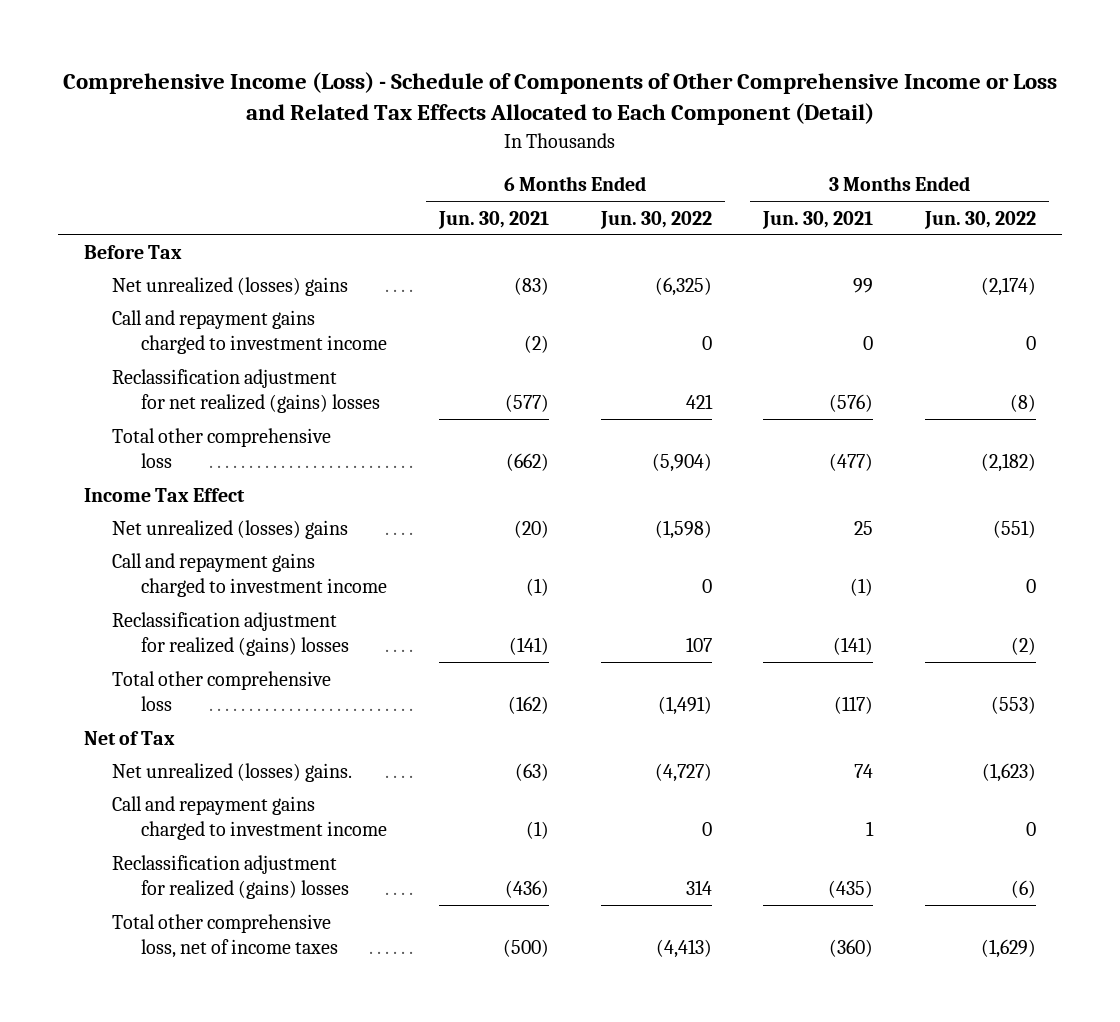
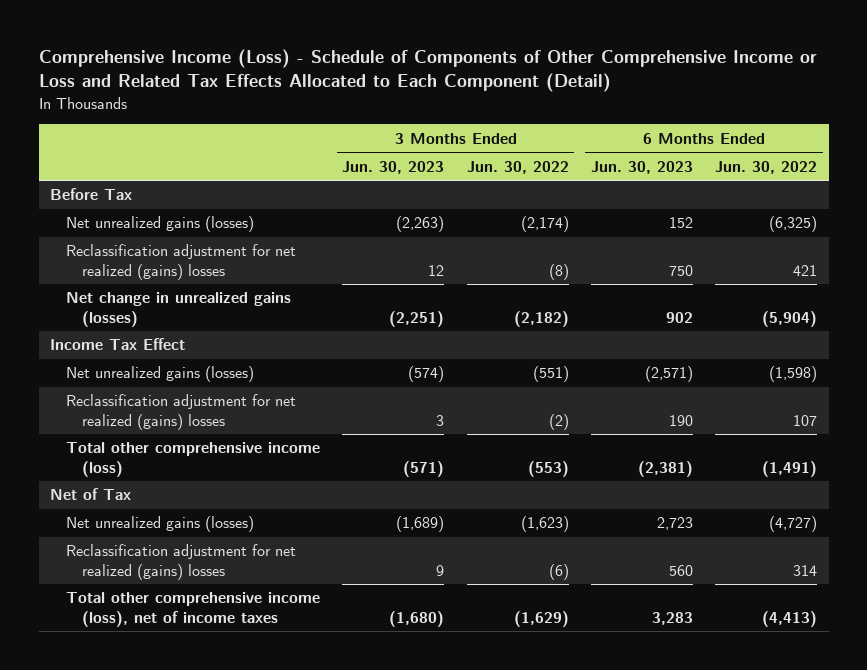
[437,210,549,229] Jun. 30, 2021 -> none
[762,210,874,229] Jun. 30, 2021 -> none
none -> [342,160,445,174] Jun. 30, 2023
none -> [591,160,694,174] Jun. 30, 2023
[112,309,388,355] Call and repayment gains charged to investment income -> none
[112,276,349,296] Net unrealized (losses) gains -> [66,216,255,233] Net unrealized gains (losses)
[112,427,332,469] Total other comprehensive loss -> [66,292,292,327] Net change in unrealized gains (losses)
[112,552,388,598] Call and repayment gains charged to investment income -> none
[112,519,349,539] Net unrealized (losses) gains -> [66,366,255,383] Net unrealized gains (losses)
[112,611,350,657] Reclassification adjustment for realized (gains) losses -> [66,394,297,430] Reclassification adjustment for net realized (gains) losses
[112,670,332,712] Total other comprehensive loss -> [66,442,321,477] Total other comprehensive income (loss)
[112,795,388,841] Call and repayment gains charged to investment income -> none
[112,762,353,782] Net unrealized (losses) gains. -> [66,516,255,533] Net unrealized gains (losses)
[112,854,350,900] Reclassification adjustment for realized (gains) losses -> [66,544,297,580] Reclassification adjustment for net realized (gains) losses
[112,913,339,959] Total other comprehensive loss, net of income taxes -> [66,592,321,627] Total other comprehensive income (loss), net of income taxes

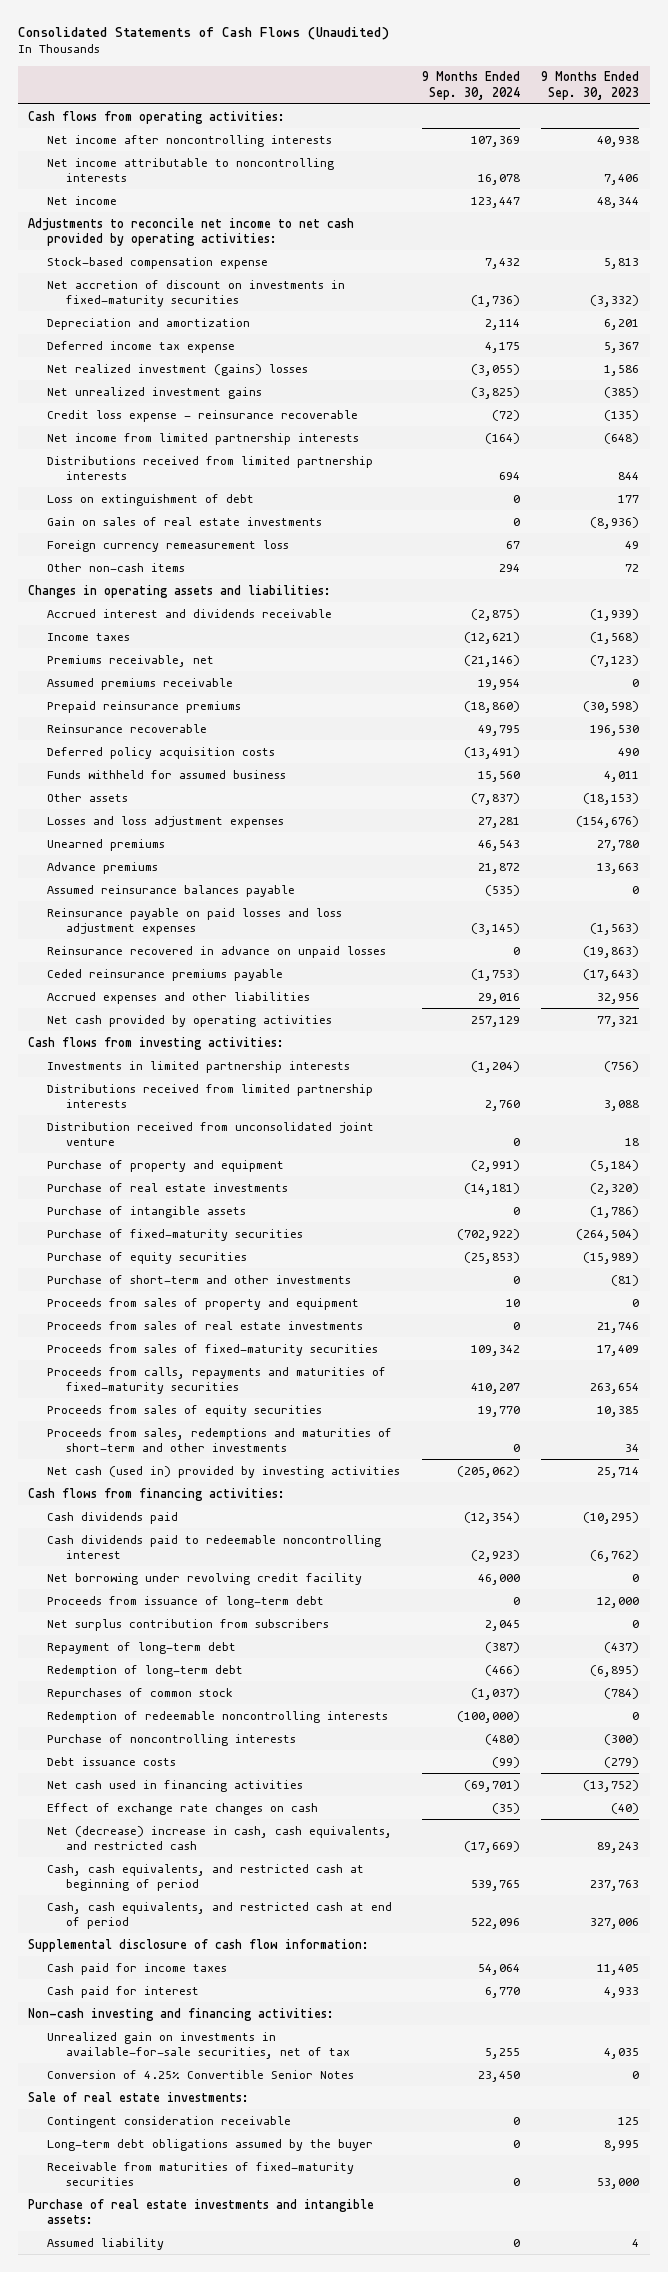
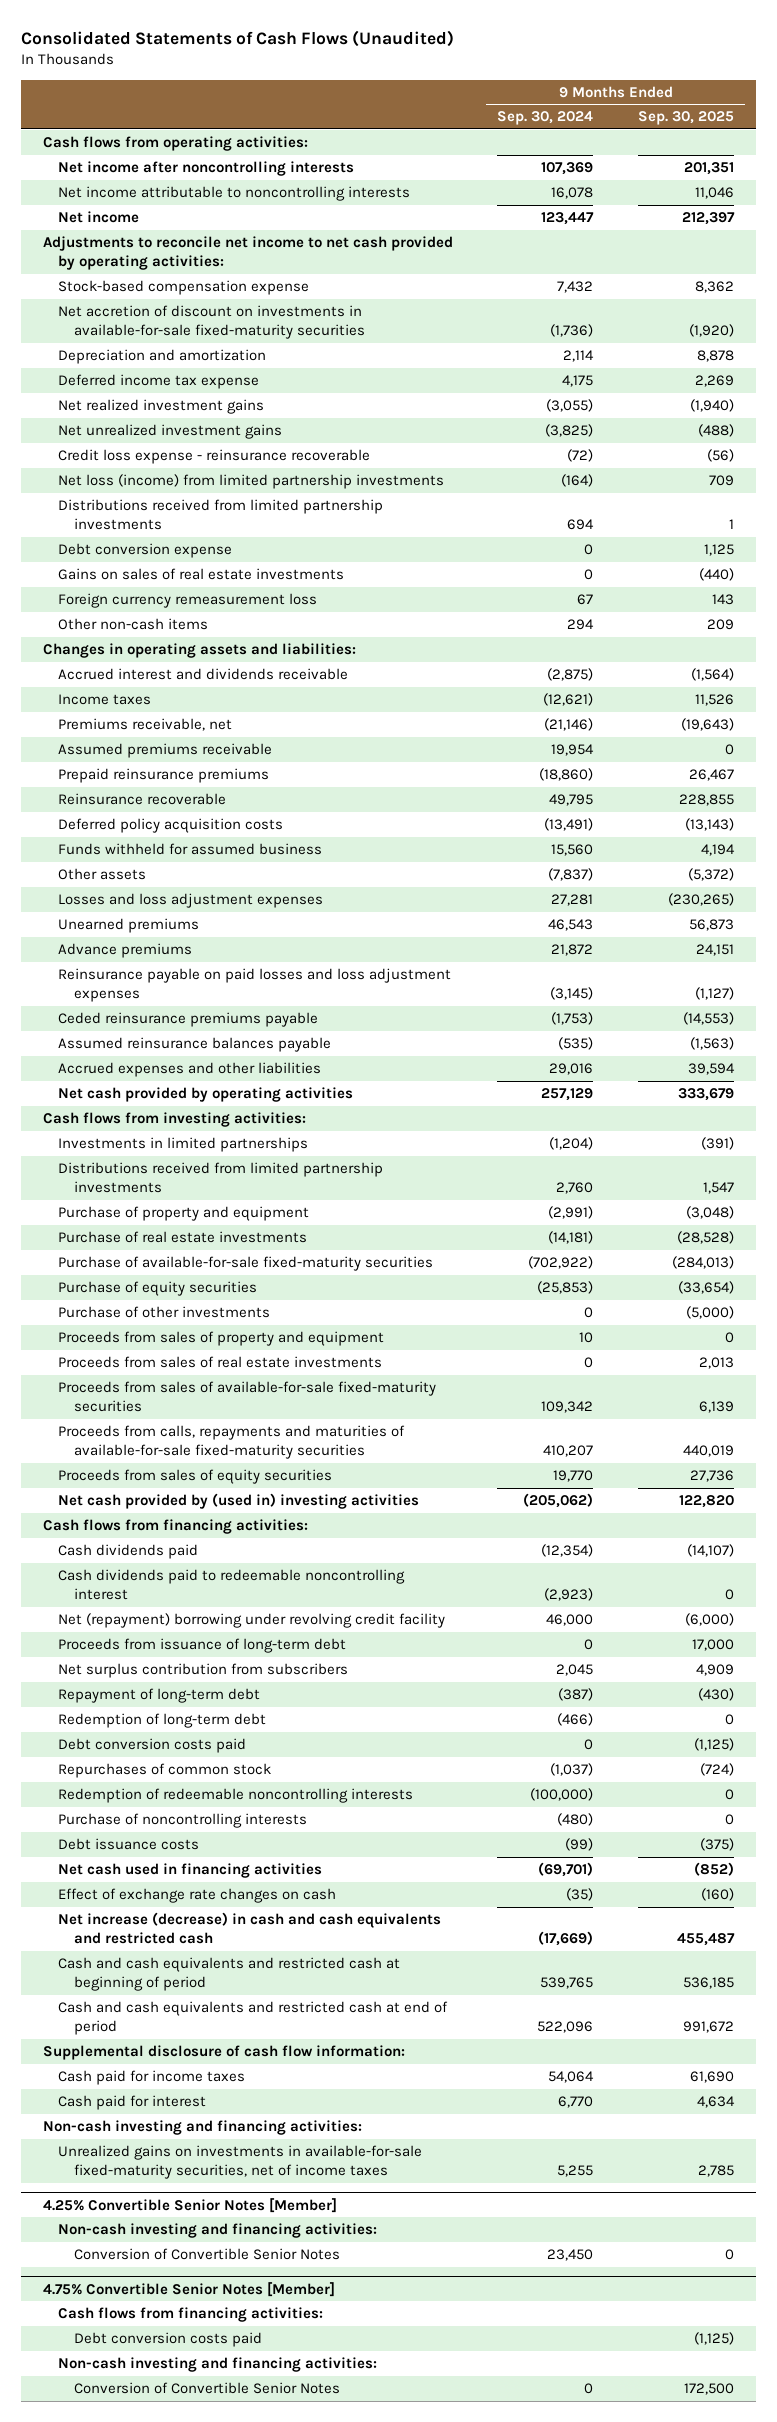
[541,71,640,100] 9 Months Ended Sep. 30, 2023 -> none
none -> [638,111,735,126] Sep. 30, 2025
[47,279,346,308] Net accretion of discount on investments in fixed-maturity securities -> [58,305,365,339] Net accretion of discount on investments in available-for-sale fixed-maturity securities
[47,363,309,376] Net realized investment (gains) losses -> [58,399,265,415] Net realized investment gains
[47,493,255,506] Loss on extinguishment of debt -> none
[47,432,360,445] Net income from limited partnership interests -> [58,474,445,490] Net loss (income) from limited partnership investments
[47,455,374,481] Distributions received from limited partnership interests -> [58,499,384,530] Distributions received from limited partnership investments
none -> [58,543,233,559] Debt conversion expense
[47,516,323,526] Gain on sales of real estate investments -> [58,568,345,581] Gains on sales of real estate investments
[47,945,387,958] Reinsurance recovered in advance on unpaid losses -> none
[47,884,296,897] Assumed reinsurance balances payable -> [58,1037,332,1053] Assumed reinsurance balances payable
[47,1121,375,1147] Distribution received from unconsolidated joint venture -> none
[47,1060,351,1073] Investments in limited partnership interests -> [58,1137,309,1153] Investments in limited partnerships
[47,1083,374,1109] Distributions received from limited partnership interests -> [58,1162,384,1193] Distributions received from limited partnership investments
[47,1205,247,1218] Purchase of intangible assets -> none
[47,1228,304,1241] Purchase of fixed-maturity securities -> [58,1256,434,1272] Purchase of available-for-sale fixed-maturity securities
[47,1274,352,1284] Purchase of short-term and other investments -> [58,1306,271,1319] Purchase of other investments
[47,1343,379,1356] Proceeds from sales of fixed-maturity securities -> [58,1381,437,1412] Proceeds from sales of available-for-sale fixed-maturity securities
[47,1366,387,1395] Proceeds from calls, repayments and maturities of fixed-maturity securities -> [58,1425,406,1459] Proceeds from calls, repayments and maturities of available-for-sale fixed-maturity securities
[47,1427,393,1453] Proceeds from sales, redemptions and maturities of short-term and other investments -> none
[47,1465,401,1478] Net cash (used in) provided by investing activities -> [58,1493,420,1510] Net cash provided by (used in) investing activities
[47,1572,363,1585] Net borrowing under revolving credit facility -> [58,1613,446,1629] Net (repayment) borrowing under revolving credit facility
none -> [58,1738,247,1754] Debt conversion costs paid
[47,1825,393,1851] Net (decrease) increase in cash, cash equivalents, and restricted cash -> [58,1912,442,1944] Net increase (decrease) in cash and cash equivalents and restricted cash
[47,1863,365,1892] Cash, cash equivalents, and restricted cash at beginning of period -> [58,1957,401,1991] Cash and cash equivalents and restricted cash at beginning of period
[47,1901,393,1930] Cash, cash equivalents, and restricted cash at end of period -> [58,2001,449,2035] Cash and cash equivalents and restricted cash at end of period
[28,2091,250,2102] Sale of real estate investments: -> none
[47,2115,292,2128] Contingent consideration receivable -> none
[47,2138,374,2151] Long-term debt obligations assumed by the buyer -> none
[47,2161,355,2187] Receivable from maturities of fixed-maturity securities -> none
[28,2198,375,2225] Purchase of real estate investments and intangible assets: -> none
[47,2237,165,2250] Assumed liability -> none
[47,2031,351,2060] Unrealized gain on investments in available-for-sale securities, net of tax -> [58,2145,423,2179] Unrealized gains on investments in available-for-sale fixed-maturity securities, net of income taxes
none -> [42,2197,337,2213] 4.25% Convertible Senior Notes [Member]
none -> [58,2223,378,2239] Non-cash investing and financing activities:
[47,2069,355,2079] Conversion of 4.25% Convertible Senior Notes -> [73,2248,340,2261] Conversion of Convertible Senior Notes
none -> [42,2281,335,2297] 4.75% Convertible Senior Notes [Member]
none -> [58,2307,324,2323] Cash flows from financing activities:
none -> [73,2332,262,2348] Debt conversion costs paid
none -> [58,2357,378,2373] Non-cash investing and financing activities:
none -> [73,2382,340,2395] Conversion of Convertible Senior Notes

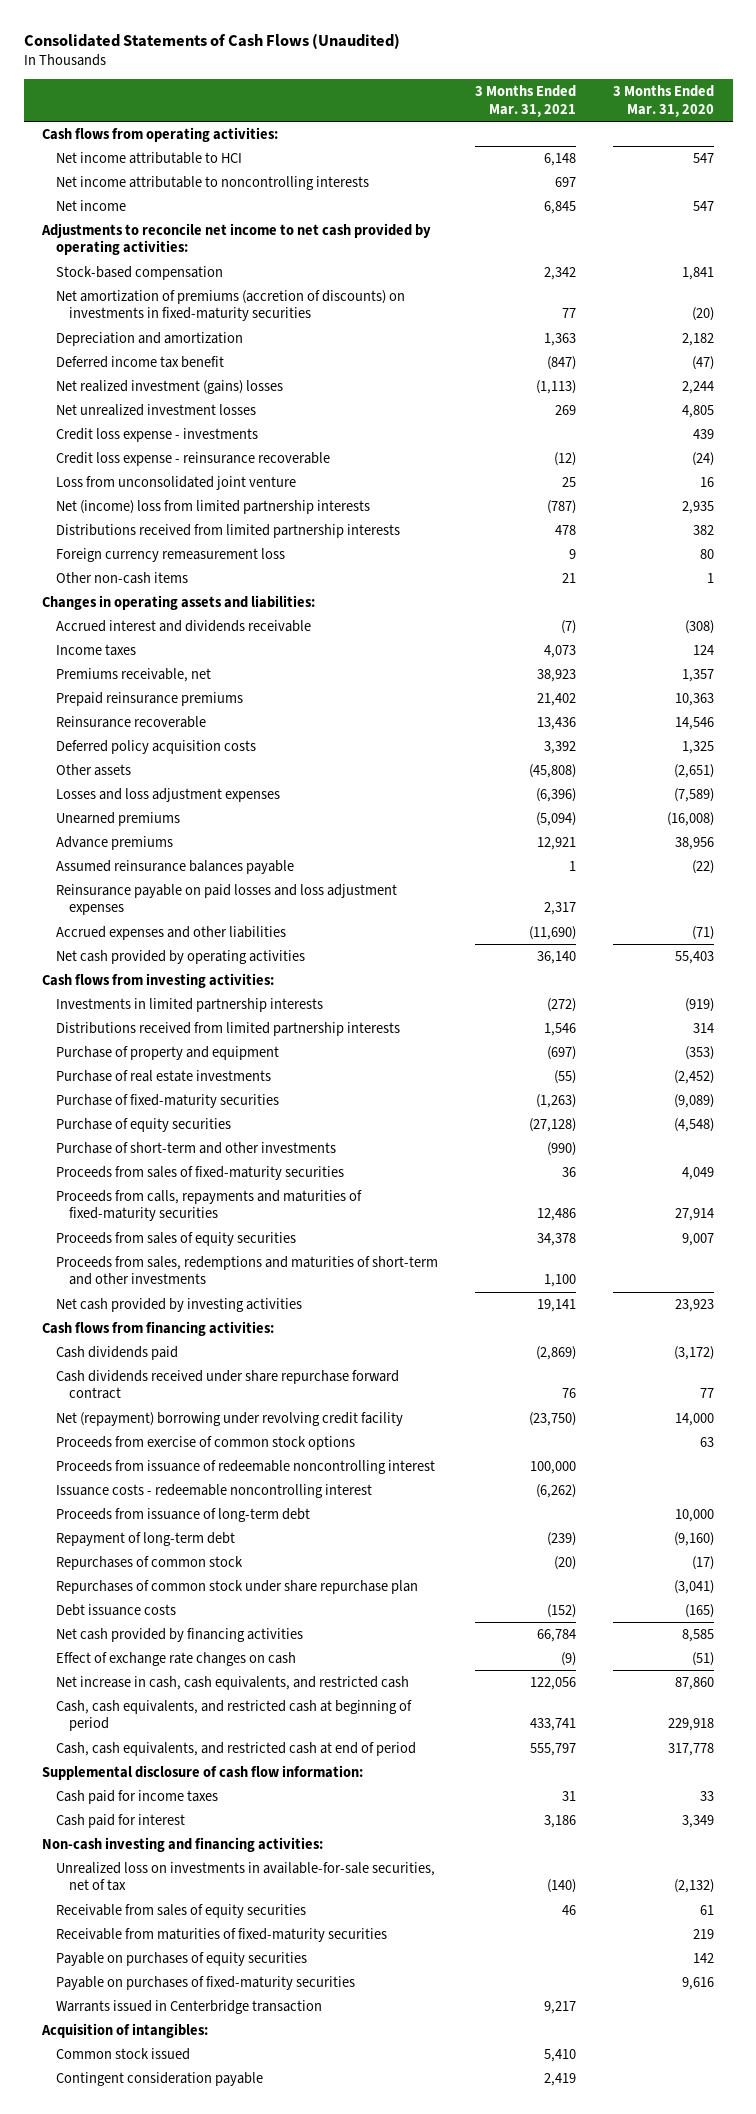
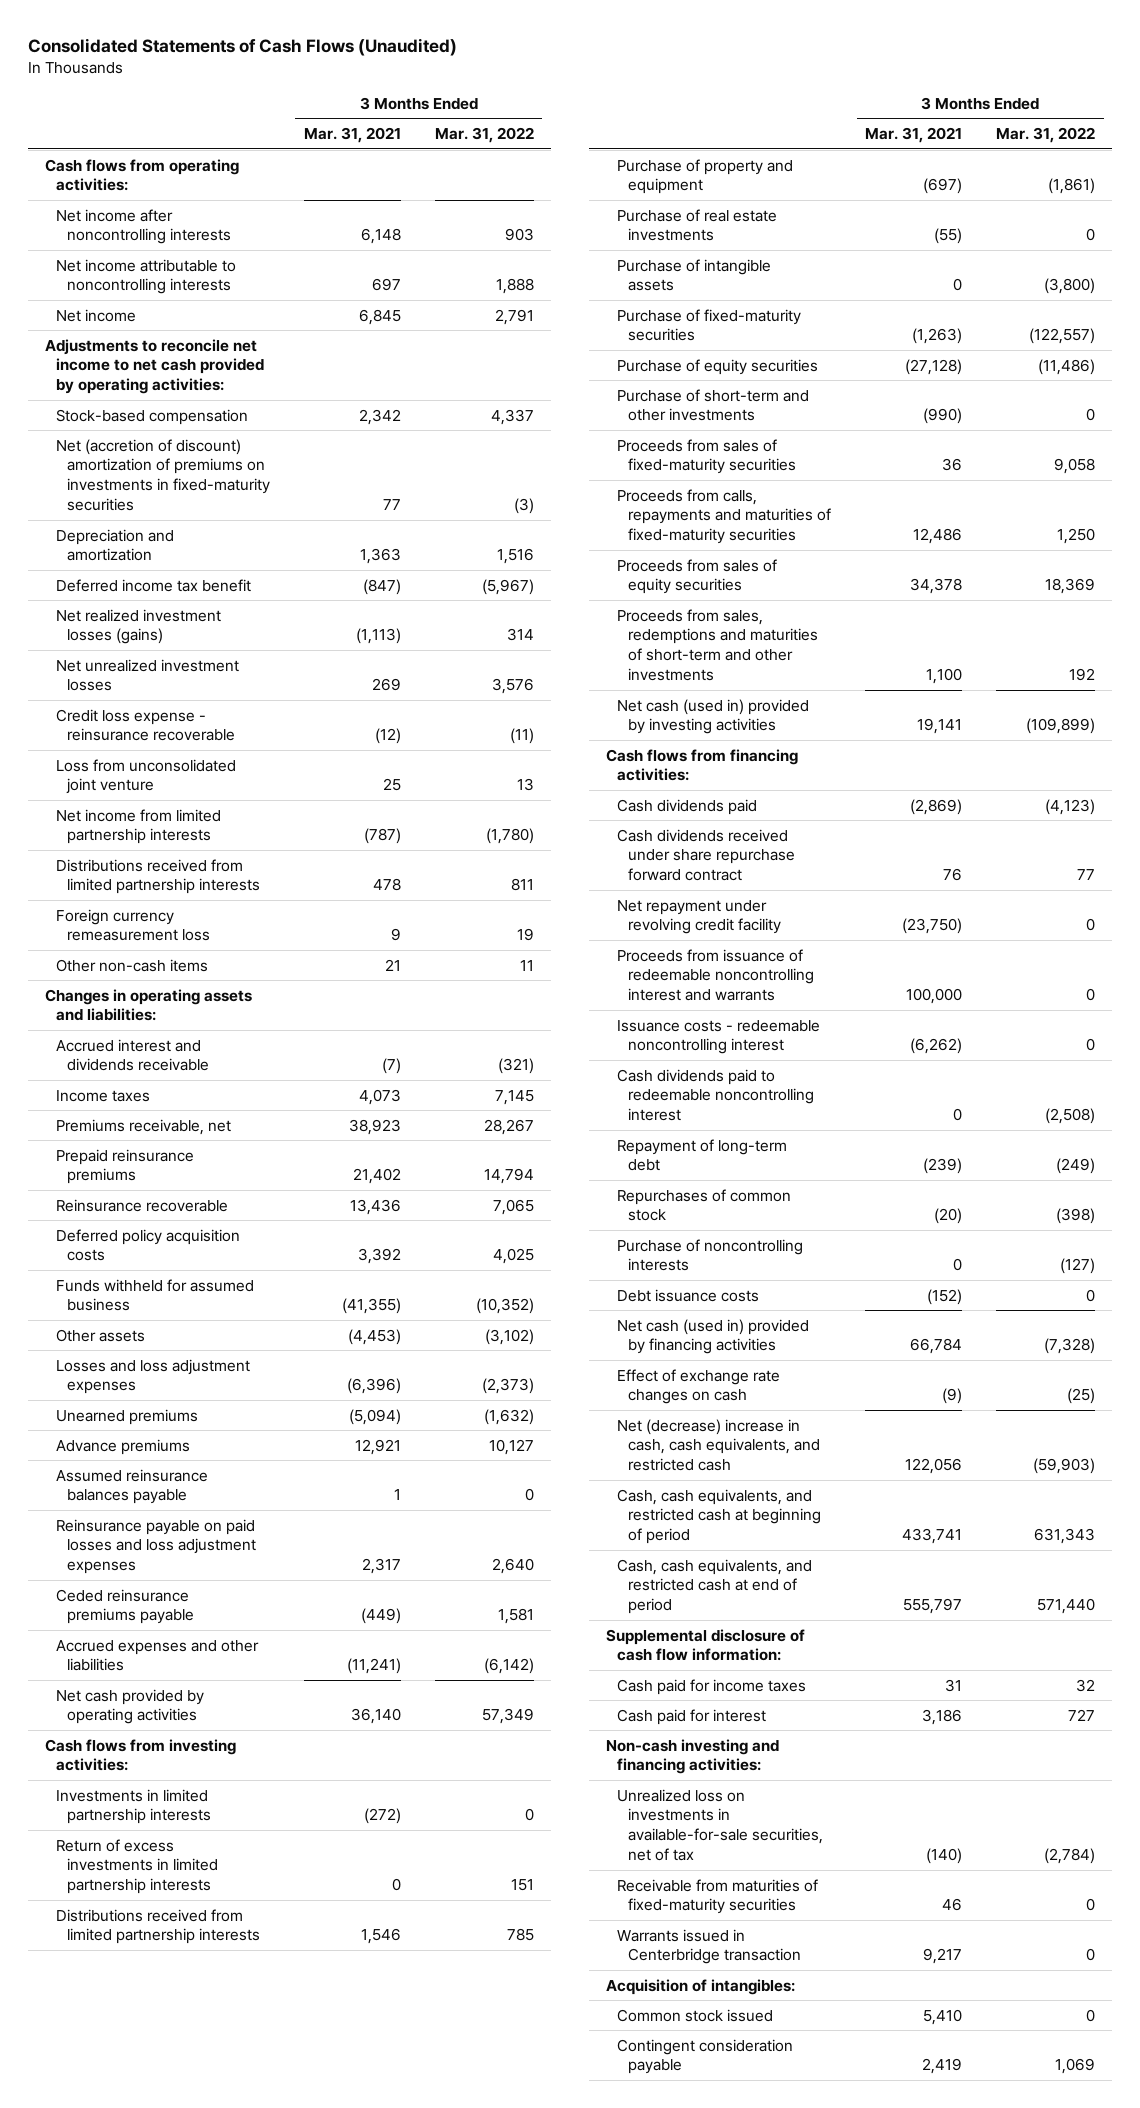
[613,85,715,117] 3 Months Ended Mar. 31, 2020 -> none
none -> [434,127,534,144] Mar. 31, 2022
[55,151,242,164] Net income attributable to HCI -> [55,208,232,245] Net income after noncontrolling interests
[55,289,405,322] Net amortization of premiums (accretion of discounts) on investments in fixed-maturity securities -> [55,438,271,511] Net (accretion of discount) amortization of premiums on investments in fixed-maturity securities
[55,379,283,394] Net realized investment (gains) losses -> [55,608,221,645] Net realized investment losses (gains)
[55,427,258,442] Credit loss expense - investments -> none
[55,499,370,514] Net (income) loss from limited partnership interests -> [55,808,221,845] Net income from limited partnership interests
none -> [55,1278,254,1312] Funds withheld for assumed business
[528,763,576,778] (45,808) -> [347,1328,401,1345] (4,453)
none -> [55,1588,195,1625] Ceded reinsurance premiums payable
[528,925,576,940] (11,690) -> [346,1658,401,1675] (11,241)
none -> [55,1838,219,1895] Return of excess investments in limited partnership interests
none -> [617,258,772,292] Purchase of intangible assets
[55,1297,302,1312] Net cash provided by investing activities -> [617,698,810,735] Net cash (used in) provided by investing activities
[55,1435,355,1450] Proceeds from exercise of common stock options -> none
[55,1411,403,1426] Net (repayment) borrowing under revolving credit facility -> [617,899,782,935] Net repayment under revolving credit facility
[55,1459,435,1474] Proceeds from issuance of redeemable noncontrolling interest -> [617,948,815,1002] Proceeds from issuance of redeemable noncontrolling interest and warrants
[55,1507,310,1522] Proceeds from issuance of long-term debt -> none
none -> [617,1068,815,1122] Cash dividends paid to redeemable noncontrolling interest
[55,1579,418,1594] Repurchases of common stock under share repurchase plan -> none
none -> [617,1238,804,1272] Purchase of noncontrolling interests
[55,1627,303,1642] Net cash provided by financing activities -> [617,1318,810,1355] Net cash (used in) provided by financing activities
[55,1675,409,1690] Net increase in cash, cash equivalents, and restricted cash -> [617,1418,821,1472] Net (decrease) increase in cash, cash equivalents, and restricted cash
[55,1927,387,1942] Receivable from maturities of fixed-maturity securities -> none
[55,1951,307,1966] Payable on purchases of equity securities -> none
[55,1975,355,1990] Payable on purchases of fixed-maturity securities -> none
[55,1903,306,1918] Receivable from sales of equity securities -> [617,1878,819,1915] Receivable from maturities of fixed-maturity securities

